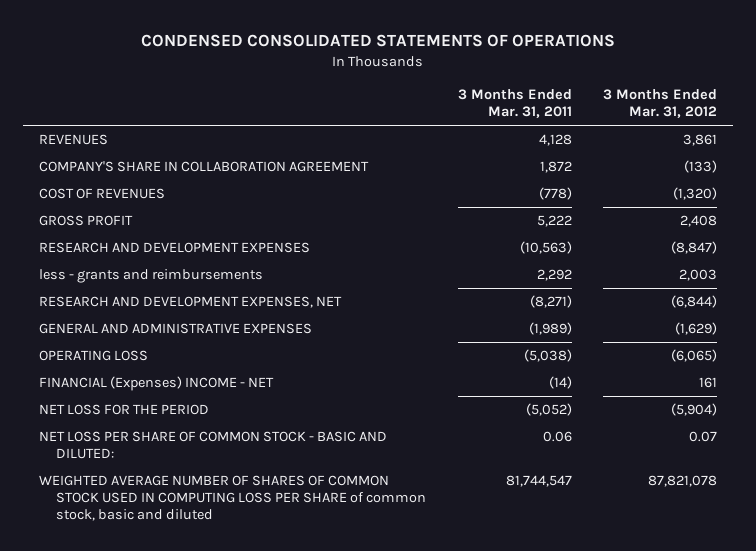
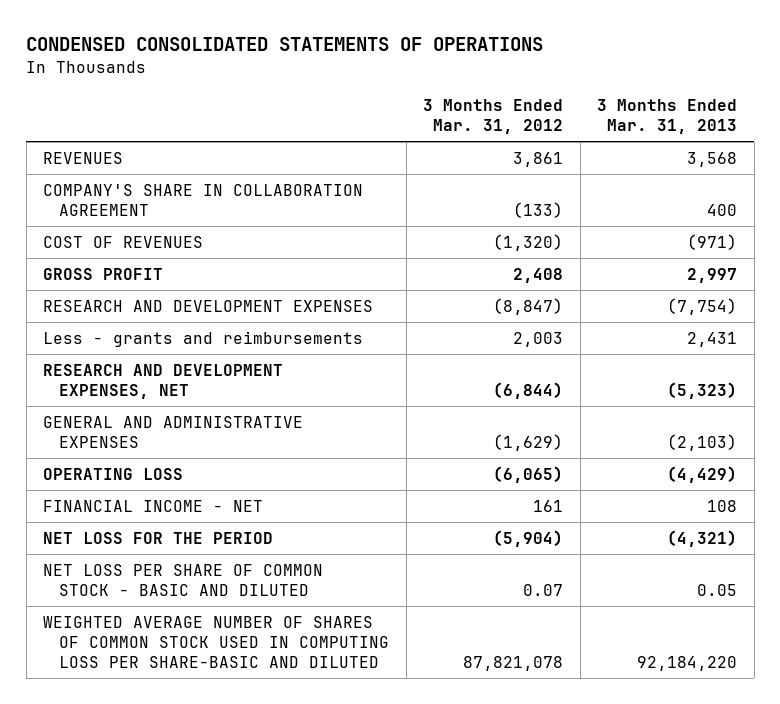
[457,88,572,119] 3 Months Ended Mar. 31, 2011 -> none
none -> [597,99,738,135] 3 Months Ended Mar. 31, 2013
[39,269,264,284] less - grants and reimbursements -> [43,330,364,347] Less - grants and reimbursements
[39,376,275,392] FINANCIAL (Expenses) INCOME - NET -> [43,499,264,512] FINANCIAL INCOME - NET
[39,431,388,460] NET LOSS PER SHARE OF COMMON STOCK - BASIC AND DILUTED: -> [43,563,324,596] NET LOSS PER SHARE OF COMMON STOCK - BASIC AND DILUTED
[39,475,427,522] WEIGHTED AVERAGE NUMBER OF SHARES OF COMMON STOCK USED IN COMPUTING LOSS PER SHARE of common stock, basic and diluted -> [43,615,390,669] WEIGHTED AVERAGE NUMBER OF SHARES OF COMMON STOCK USED IN COMPUTING LOSS PER SHARE-BASIC AND DILUTED

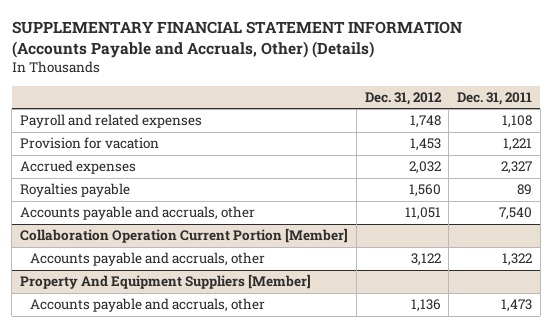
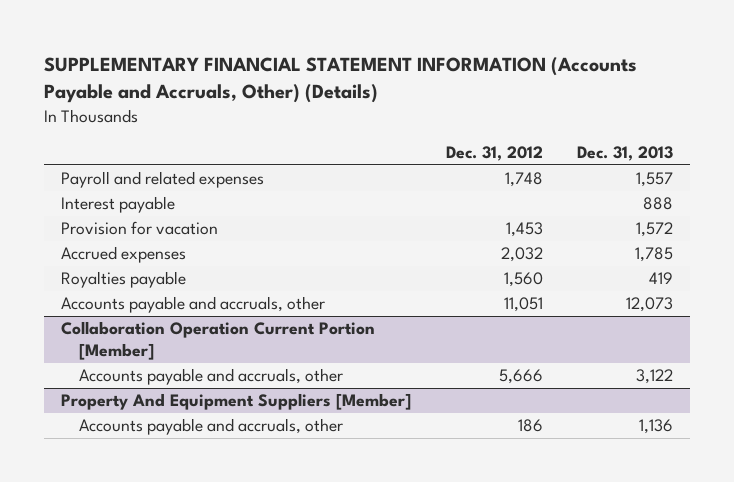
[457,91,533,105] Dec. 31, 2011 -> none
none -> [577,145,674,161] Dec. 31, 2013
none -> [61,196,176,214] Interest payable
[410,253,441,267] 3,122 -> [498,369,543,385] 5,666
[410,299,441,313] 1,136 -> [517,419,543,433] 186

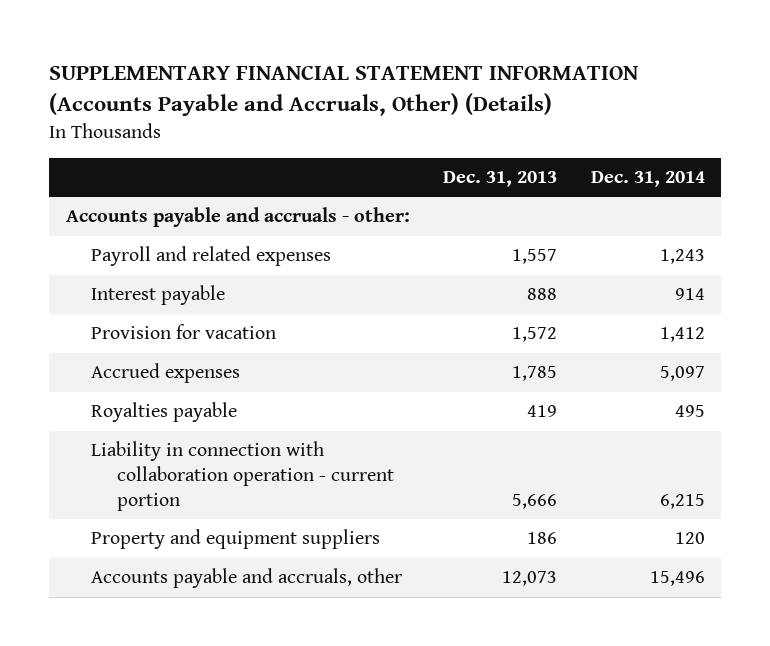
[445,145,543,161] Dec. 31, 2012 -> none
none -> [590,171,705,188] Dec. 31, 2014
none -> [65,207,410,228] Accounts payable and accruals - other:
none -> [91,441,395,511] Liability in connection with collaboration operation - current portion
none -> [91,529,381,550] Property and equipment suppliers
[61,321,376,360] Collaboration Operation Current Portion [Member] -> none
[79,368,344,386] Accounts payable and accruals, other -> none
[61,393,412,411] Property And Equipment Suppliers [Member] -> none
[79,418,344,436] Accounts payable and accruals, other -> none

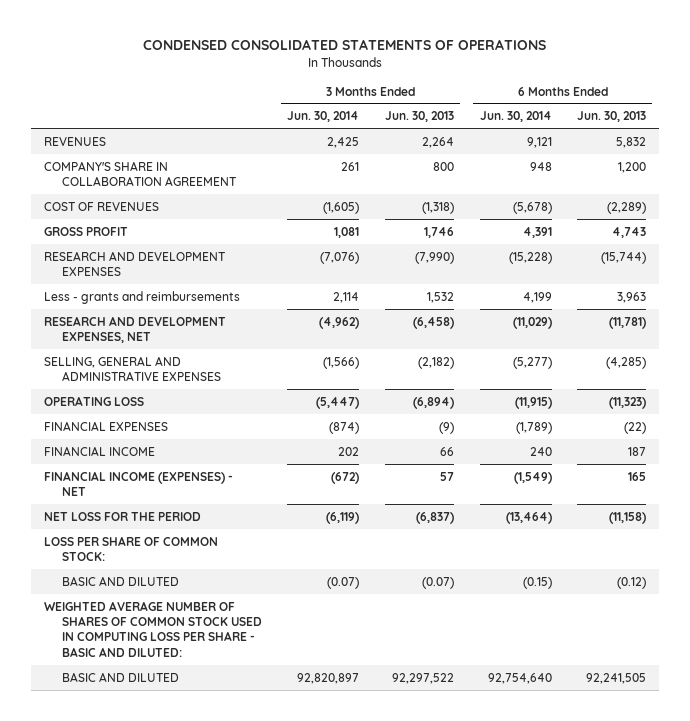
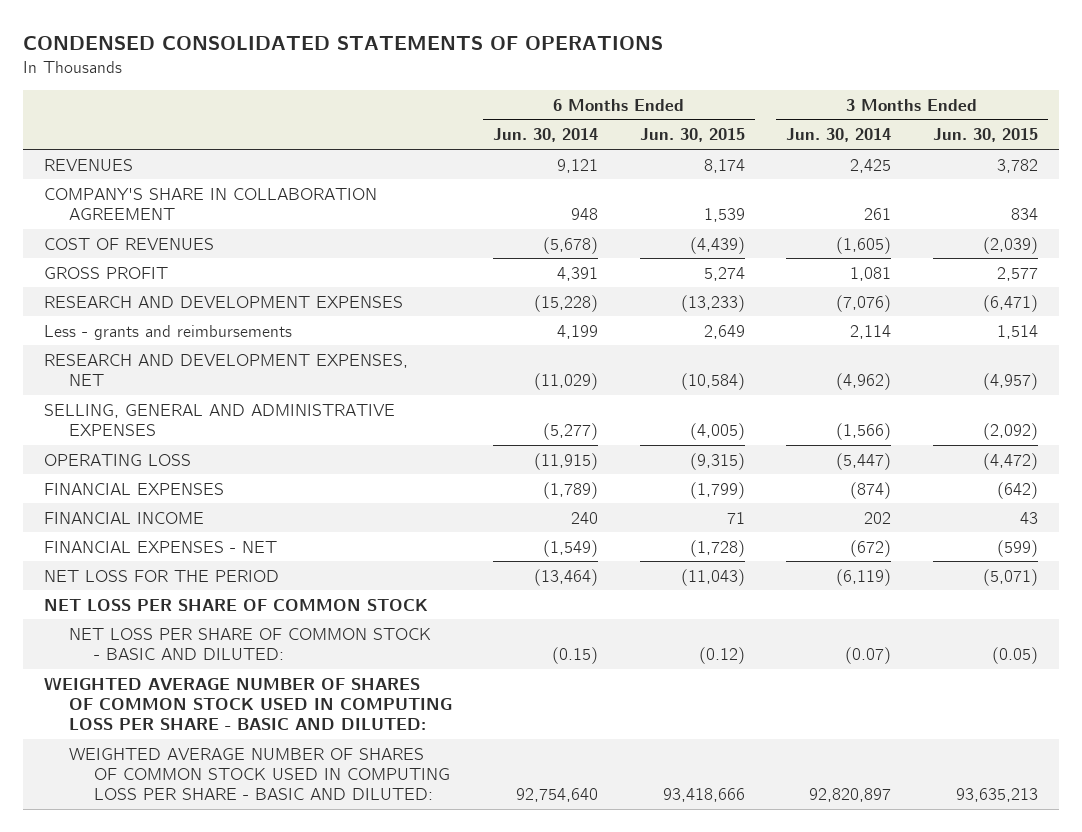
[384,111,454,123] Jun. 30, 2013 -> none
[577,111,647,123] Jun. 30, 2013 -> none
none -> [639,128,745,143] Jun. 30, 2015
none -> [932,128,1038,143] Jun. 30, 2015
[44,470,234,497] FINANCIAL INCOME (EXPENSES) - NET -> [44,540,278,553] FINANCIAL EXPENSES - NET
[44,535,219,562] LOSS PER SHARE OF COMMON STOCK: -> [44,598,429,611] NET LOSS PER SHARE OF COMMON STOCK
[61,575,179,586] BASIC AND DILUTED -> [68,627,431,661] NET LOSS PER SHARE OF COMMON STOCK - BASIC AND DILUTED:
[61,671,179,682] BASIC AND DILUTED -> [68,747,450,801] WEIGHTED AVERAGE NUMBER OF SHARES OF COMMON STOCK USED IN COMPUTING LOSS PER SHARE - BASIC AND DILUTED:

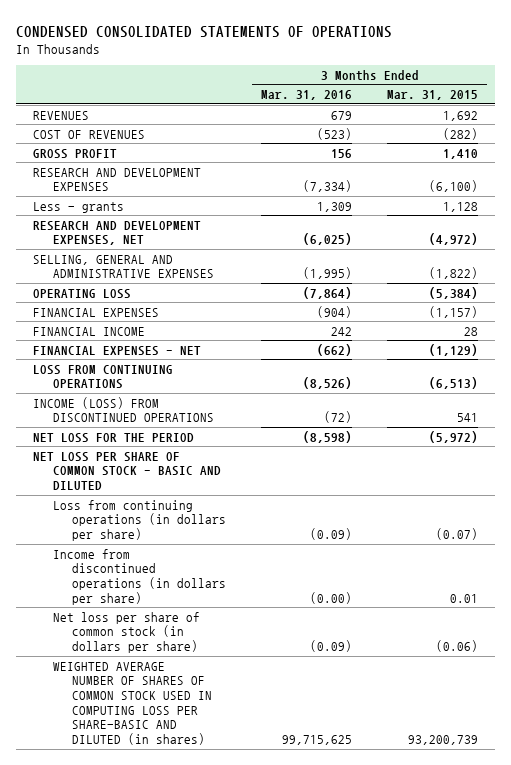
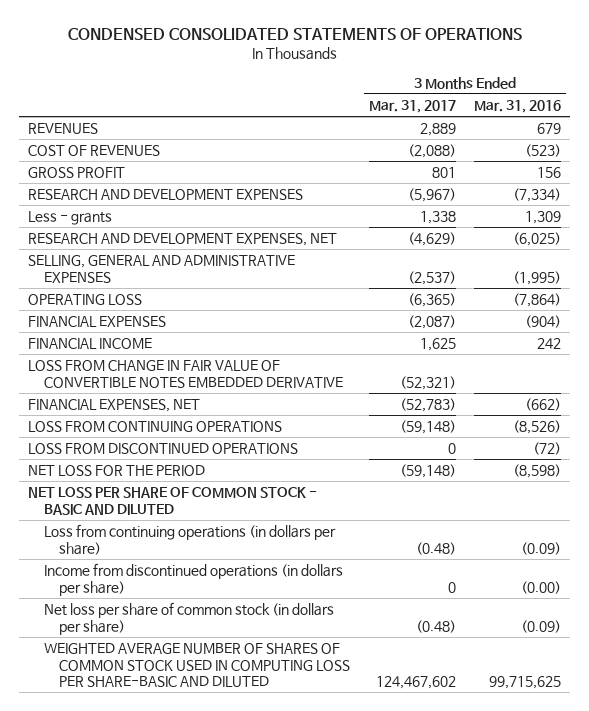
[386,90,478,101] Mar. 31, 2015 -> none
none -> [368,99,456,113] Mar. 31, 2017
none -> [27,359,343,388] LOSS FROM CHANGE IN FAIR VALUE OF CONVERTIBLE NOTES EMBEDDED DERIVATIVE
[33,345,202,356] FINANCIAL EXPENSES - NET -> [27,398,200,412] FINANCIAL EXPENSES, NET
[33,396,214,423] INCOME (LOSS) FROM DISCONTINUED OPERATIONS -> [27,442,298,454] LOSS FROM DISCONTINUED OPERATIONS
[52,661,213,745] WEIGHTED AVERAGE NUMBER OF SHARES OF COMMON STOCK USED IN COMPUTING LOSS PER SHARE-BASIC AND DILUTED (in shares) -> [43,642,351,688] WEIGHTED AVERAGE NUMBER OF SHARES OF COMMON STOCK USED IN COMPUTING LOSS PER SHARE-BASIC AND DILUTED

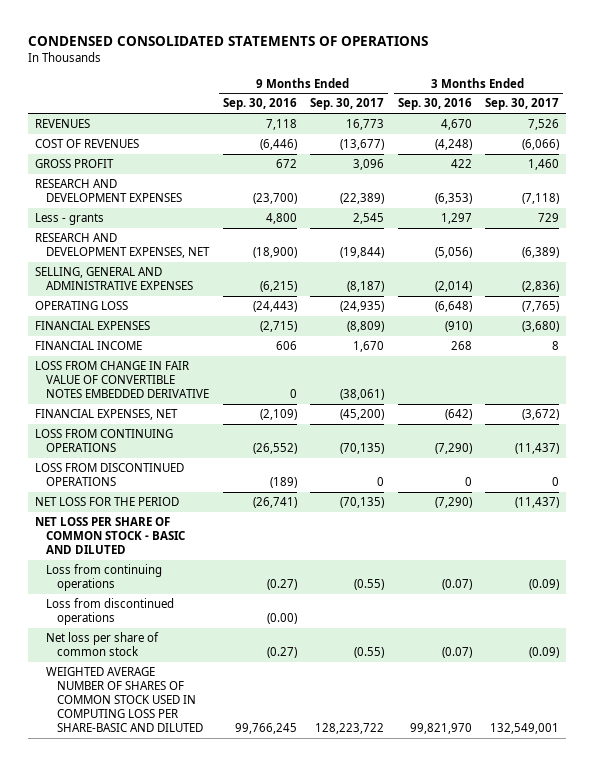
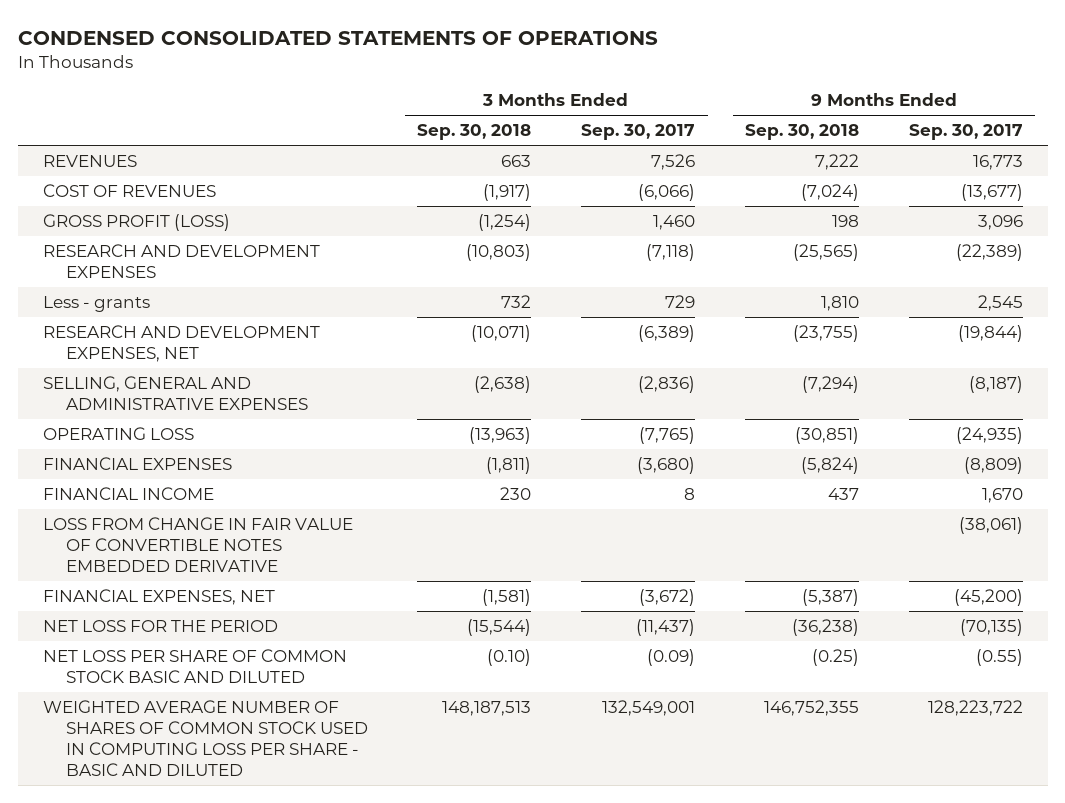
[222,98,297,111] Sep. 30, 2016 -> none
[397,98,472,111] Sep. 30, 2016 -> none
none -> [417,124,532,141] Sep. 30, 2018
none -> [744,124,859,141] Sep. 30, 2018
[35,159,115,169] GROSS PROFIT -> [42,214,230,232] GROSS PROFIT (LOSS)
[35,429,174,453] LOSS FROM CONTINUING OPERATIONS -> none
[35,463,185,487] LOSS FROM DISCONTINUED OPERATIONS -> none
[35,517,186,555] NET LOSS PER SHARE OF COMMON STOCK - BASIC AND DILUTED -> none
[46,564,163,592] Loss from continuing operations -> none
[46,598,175,626] Loss from discontinued operations -> none
[46,632,160,657] Net loss per share of common stock -> [42,649,347,684] NET LOSS PER SHARE OF COMMON STOCK BASIC AND DILUTED
[46,667,203,732] WEIGHTED AVERAGE NUMBER OF SHARES OF COMMON STOCK USED IN COMPUTING LOSS PER SHARE-BASIC AND DILUTED -> [42,700,368,777] WEIGHTED AVERAGE NUMBER OF SHARES OF COMMON STOCK USED IN COMPUTING LOSS PER SHARE - BASIC AND DILUTED

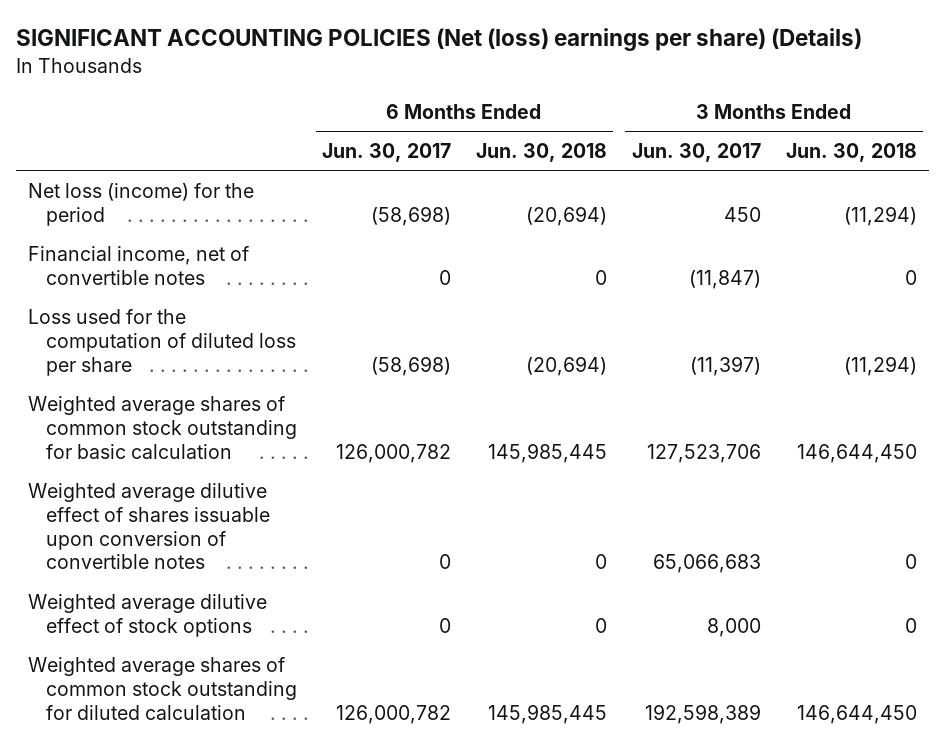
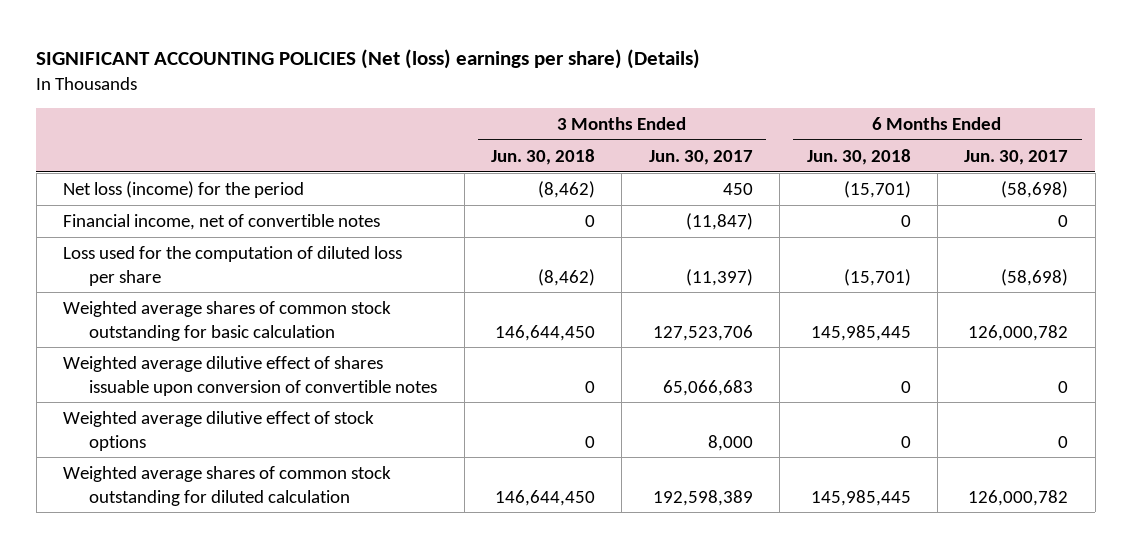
[525,205,607,226] (20,694) -> [843,180,911,198] (15,701)
[843,205,917,226] (11,294) -> [538,180,596,198] (8,462)
[525,355,607,376] (20,694) -> [843,268,911,286] (15,701)
[843,355,917,376] (11,294) -> [538,268,596,286] (8,462)

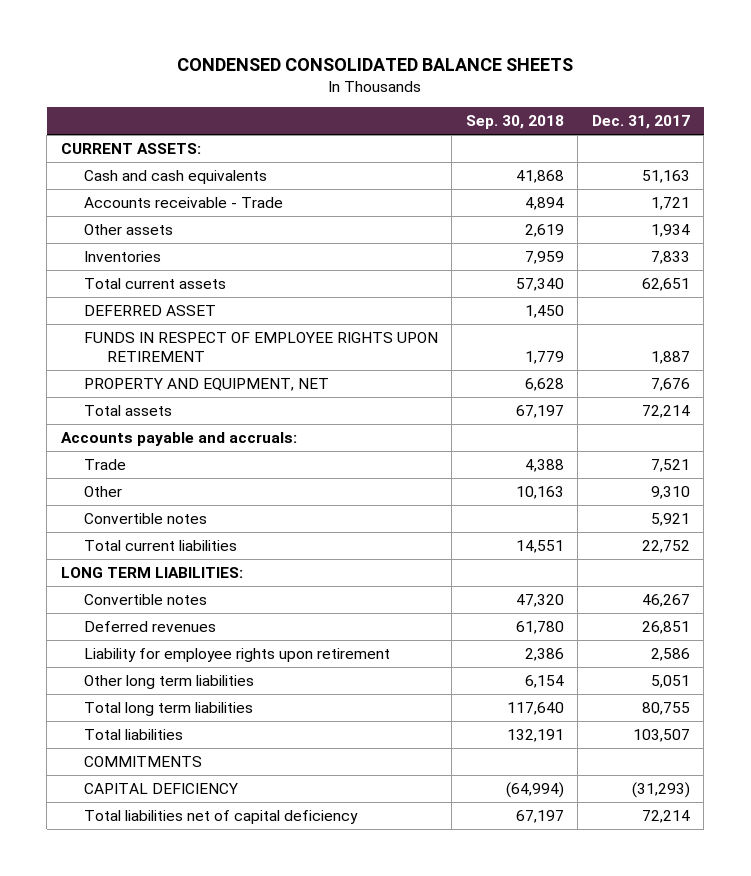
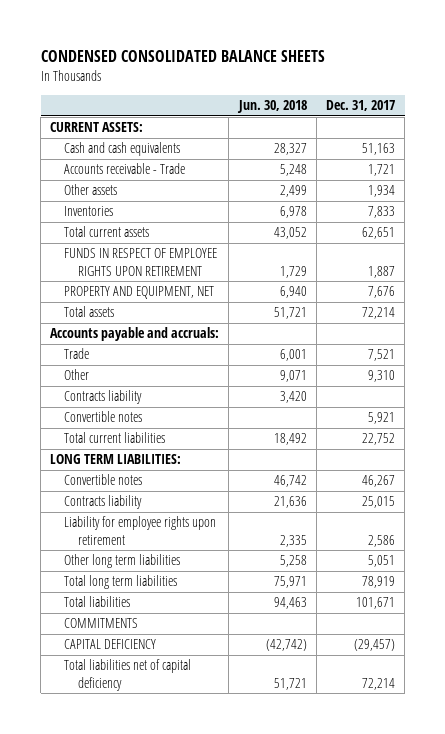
[465,115,564,130] Sep. 30, 2018 -> none
none -> [236,100,307,114] Jun. 30, 2018
[83,304,216,316] DEFERRED ASSET -> none
none -> [63,390,142,405] Contracts liability
[83,620,216,632] Deferred revenues -> none
none -> [63,495,142,510] Contracts liability
[641,701,690,715] 80,755 -> [361,576,395,589] 78,919
[632,728,690,742] 103,507 -> [355,597,395,610] 101,671
[631,781,690,798] (31,293) -> [353,639,395,652] (29,457)

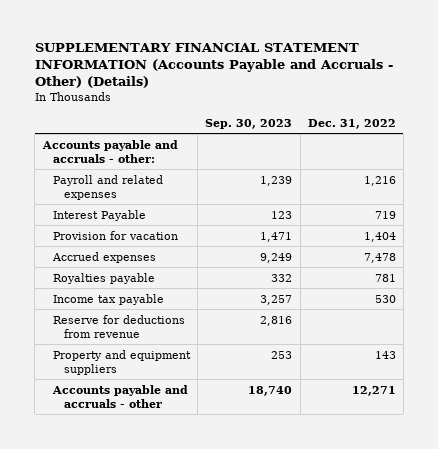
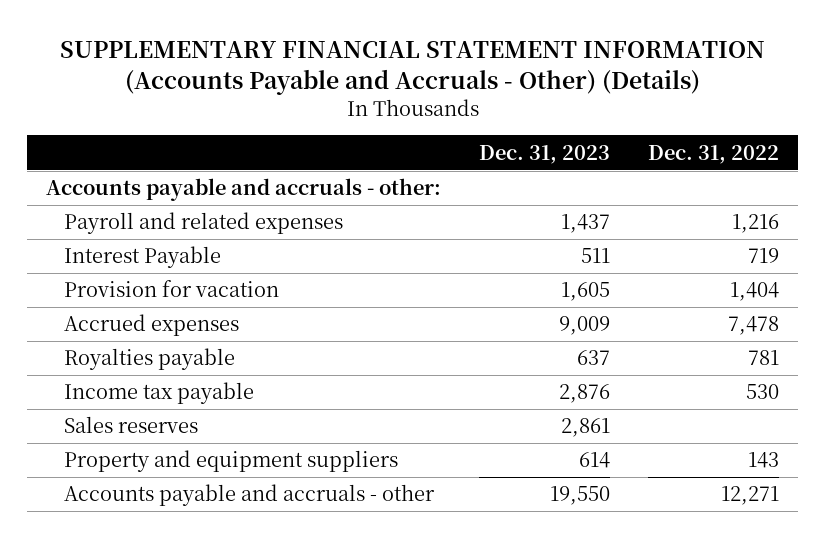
[205,118,293,129] Sep. 30, 2023 -> none
none -> [479,144,611,164] Dec. 31, 2023
[53,314,186,338] Reserve for deductions from revenue -> [64,416,199,434] Sales reserves

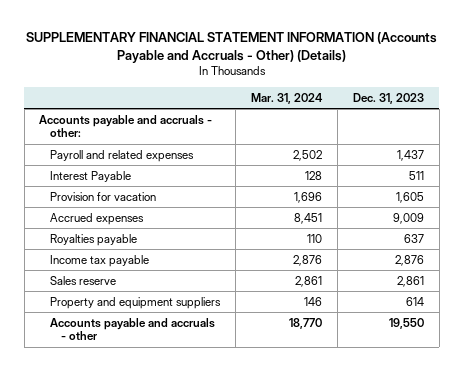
[648,144,780,164] Dec. 31, 2022 -> none
none -> [251,92,324,104] Mar. 31, 2024
[64,416,199,434] Sales reserves -> [50,275,117,285] Sales reserve

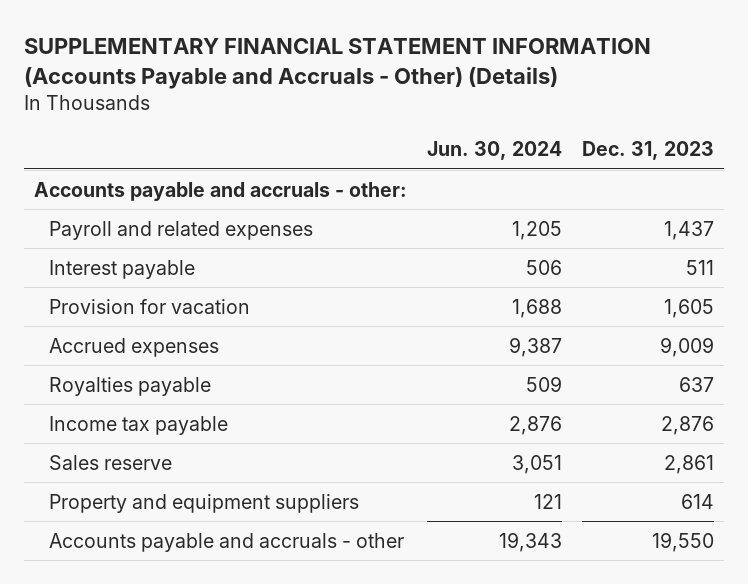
[251,92,324,104] Mar. 31, 2024 -> none
none -> [427,140,563,160] Jun. 30, 2024
[50,170,132,182] Interest Payable -> [49,259,196,279] Interest payable

